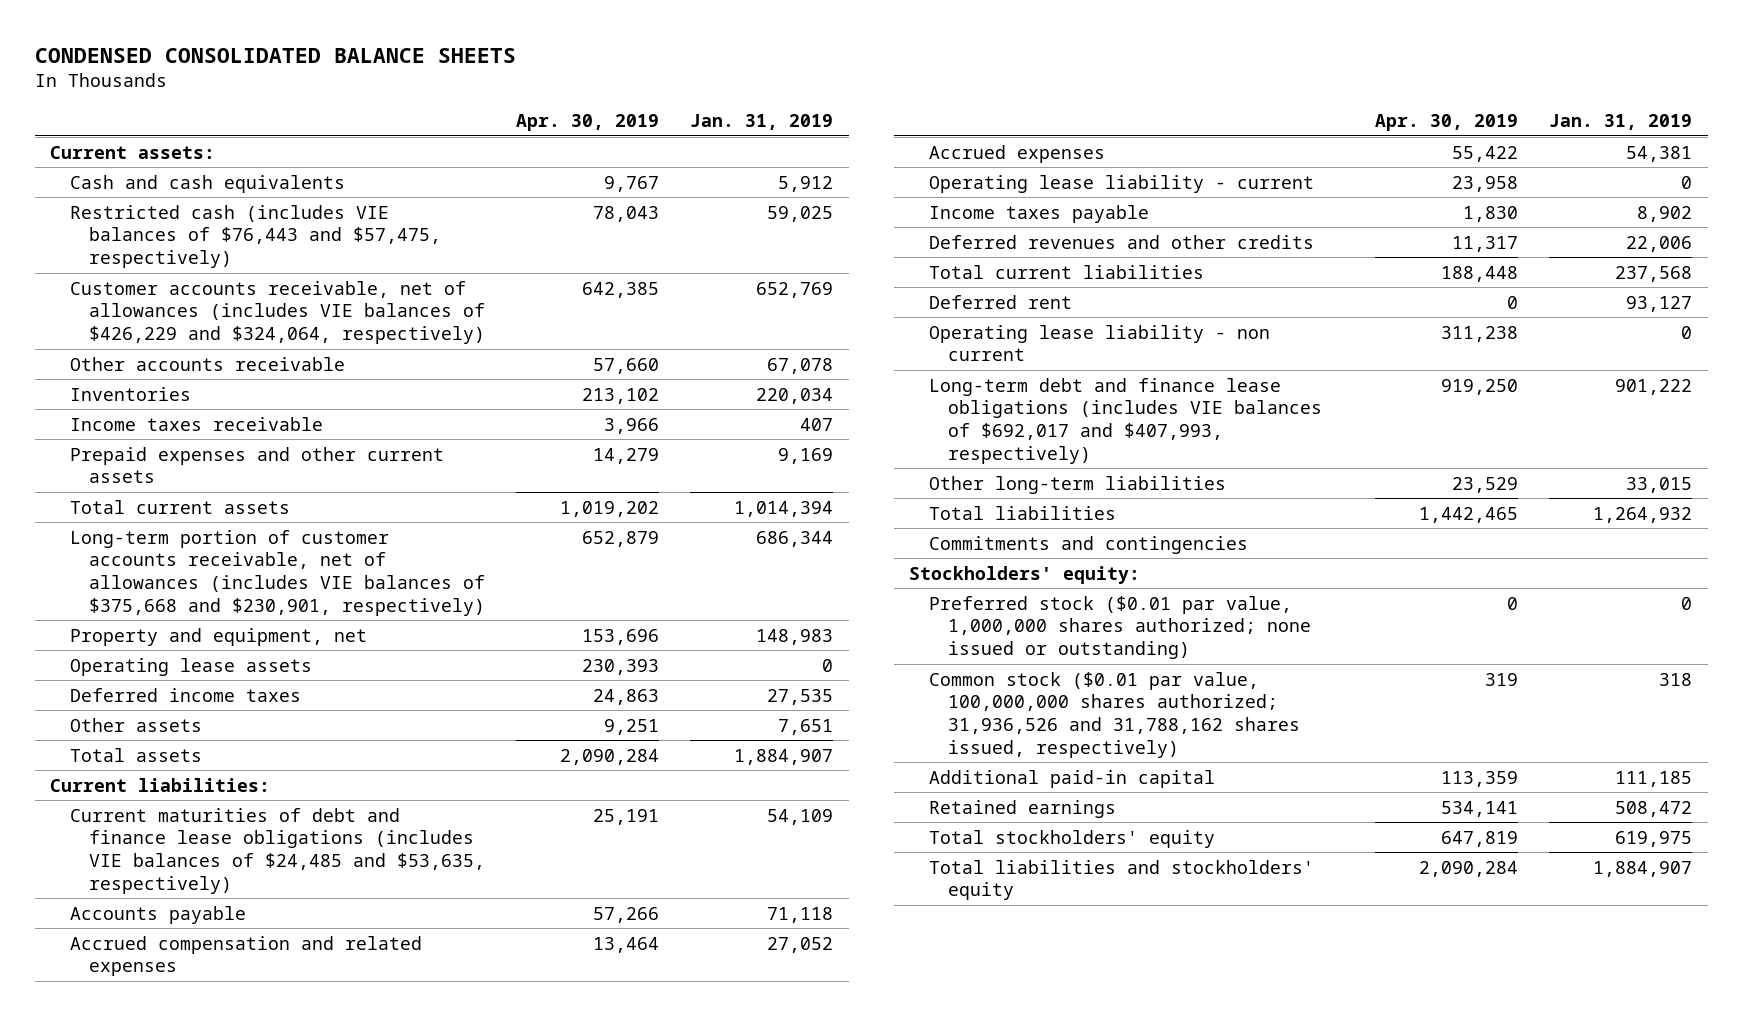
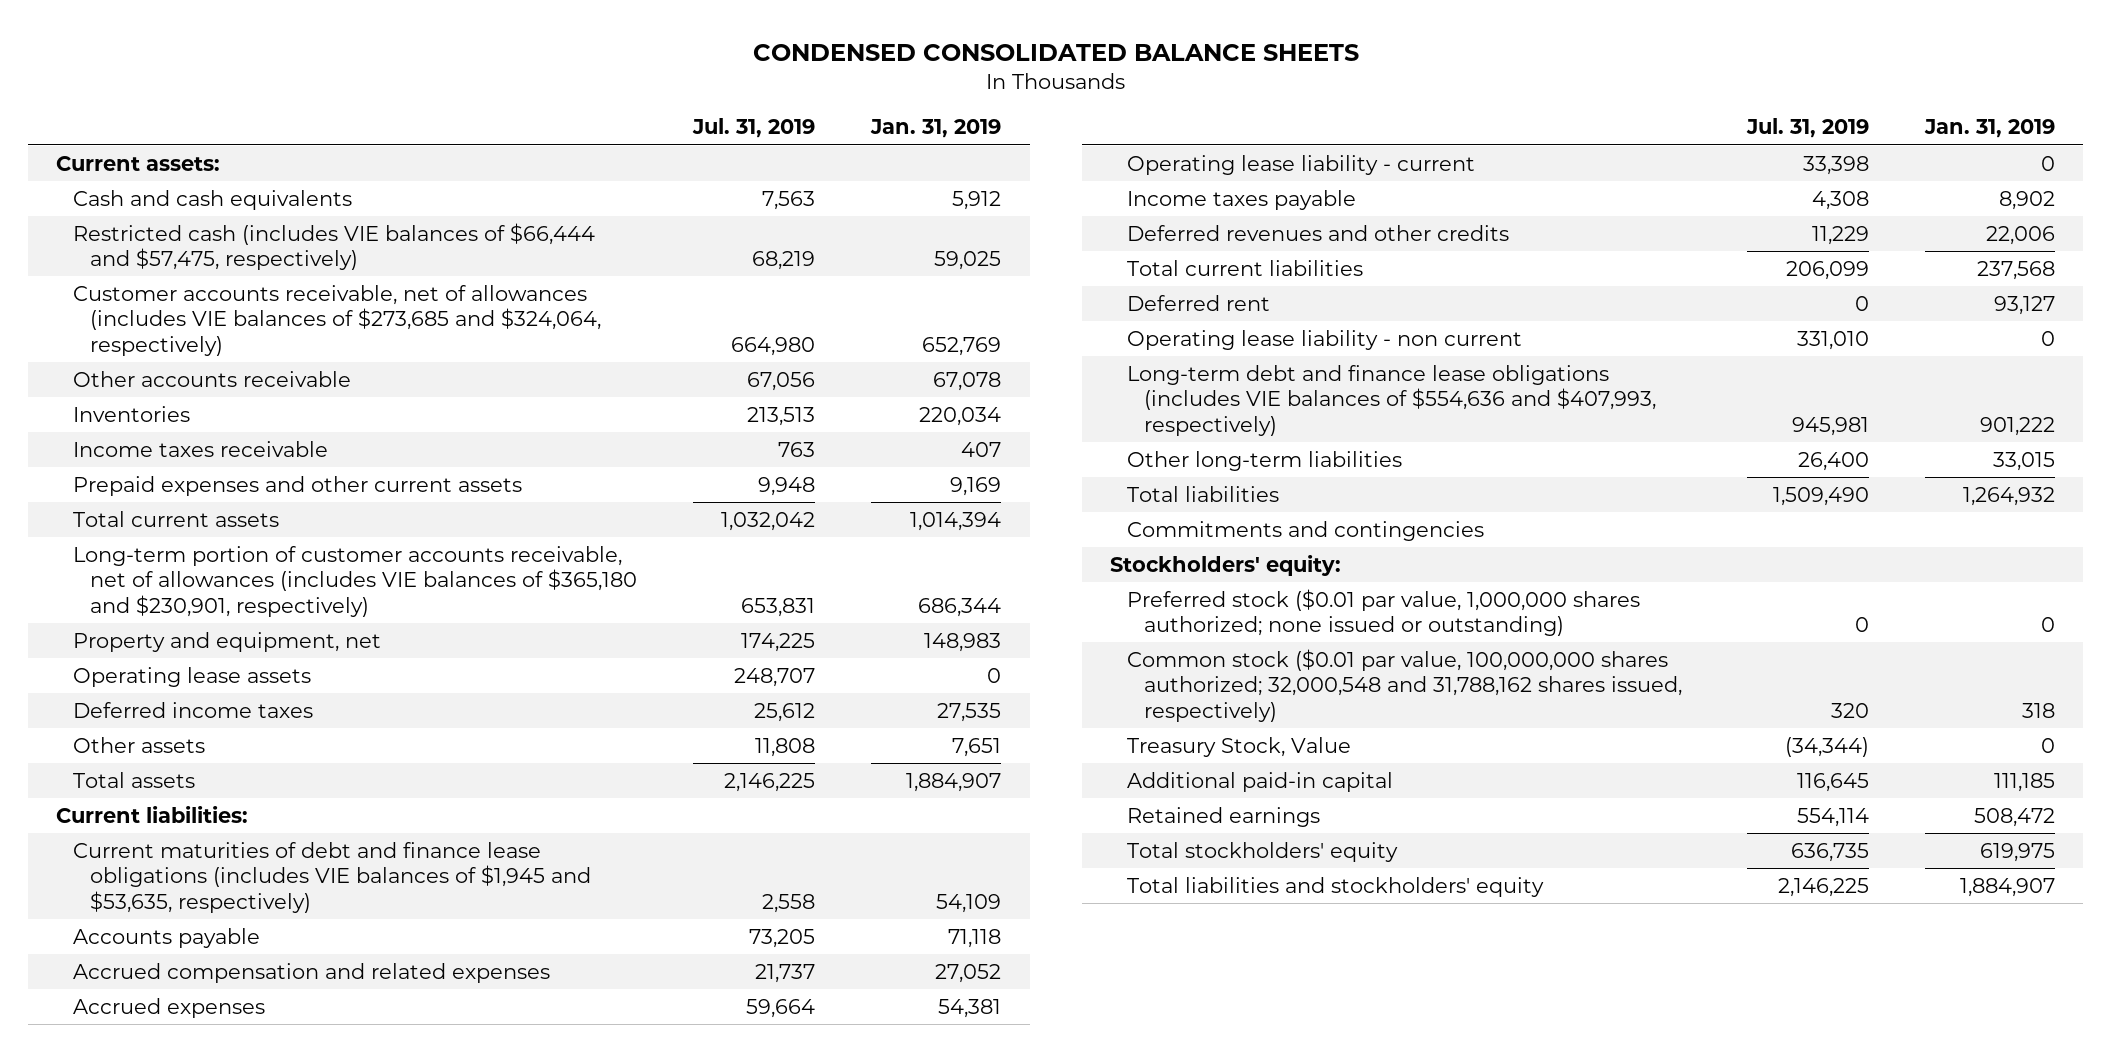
[516,114,660,132] Apr. 30, 2019 -> none
none -> [692,118,816,139] Jul. 31, 2019
[69,204,442,269] Restricted cash (includes VIE balances of $76,443 and $57,475, respectively) -> [73,222,596,271] Restricted cash (includes VIE balances of $66,444 and $57,475, respectively)
[69,280,486,345] Customer accounts receivable, net of allowances (includes VIE balances of $426,229 and $324,064, respectively) -> [73,284,602,356] Customer accounts receivable, net of allowances (includes VIE balances of $273,685 and $324,064, respectively)
[69,529,486,616] Long-term portion of customer accounts receivable, net of allowances (includes VIE balances of $375,668 and $230,901, respectively) -> [73,545,638,617] Long-term portion of customer accounts receivable, net of allowances (includes VIE balances of $365,180 and $230,901, respectively)
[69,807,486,894] Current maturities of debt and finance lease obligations (includes VIE balances of $24,485 and $53,635, respectively) -> [73,841,592,913] Current maturities of debt and finance lease obligations (includes VIE balances of $1,945 and $53,635, respectively)
[928,377,1323,464] Long-term debt and finance lease obligations (includes VIE balances of $692,017 and $407,993, respectively) -> [1126,364,1656,436] Long-term debt and finance lease obligations (includes VIE balances of $554,636 and $407,993, respectively)
[928,671,1301,758] Common stock ($0.01 par value, 100,000,000 shares authorized; 31,936,526 and 31,788,162 shares issued, respectively) -> [1126,648,1682,722] Common stock ($0.01 par value, 100,000,000 shares authorized; 32,000,548 and 31,788,162 shares issued, respectively)
none -> [1126,736,1351,757] Treasury Stock, Value

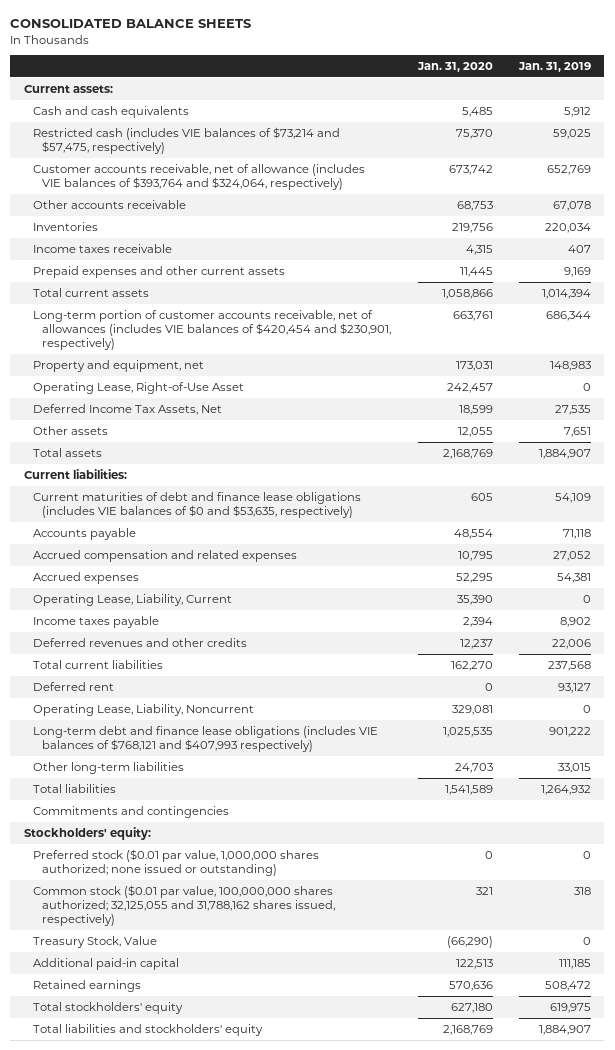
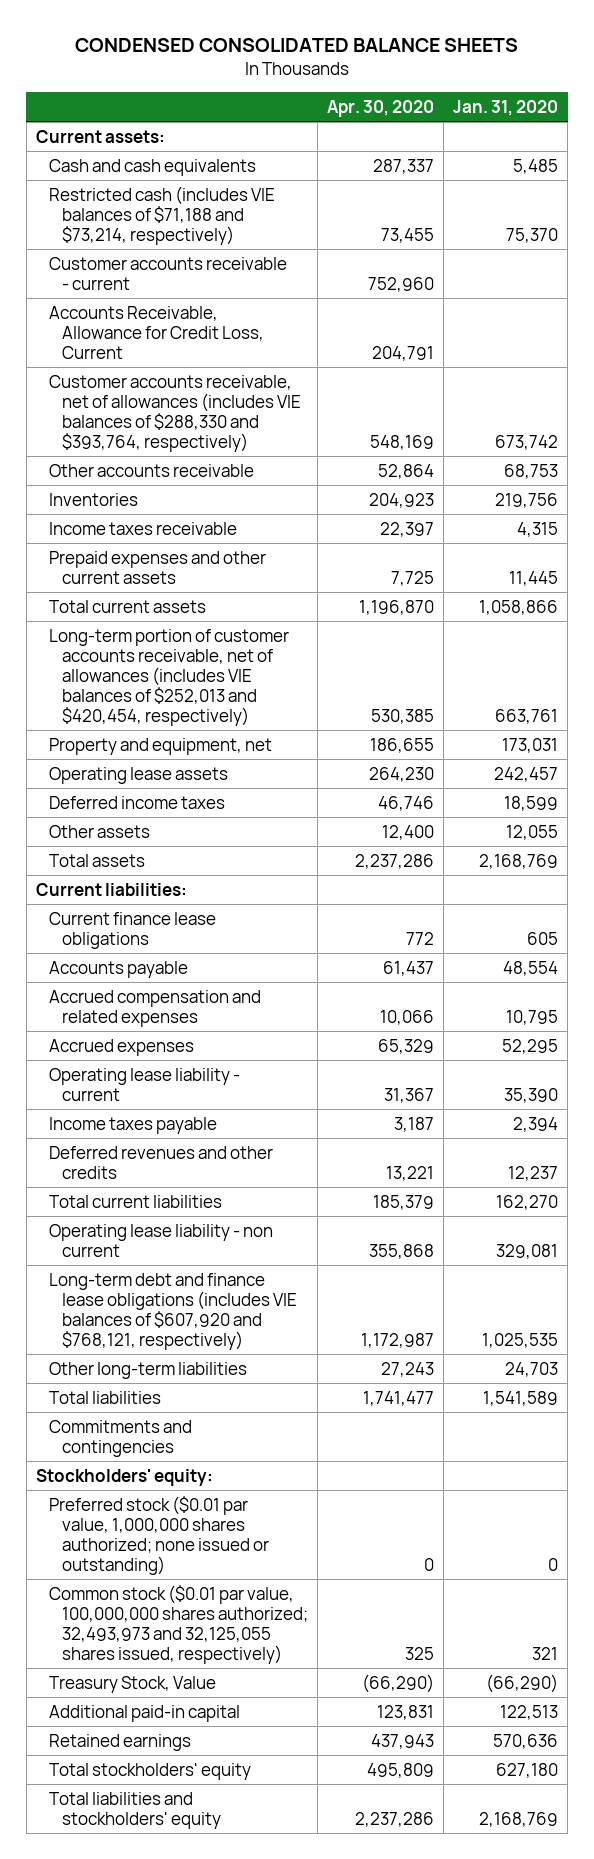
[10,19,252,29] CONSOLIDATED BALANCE SHEETS -> [74,38,518,53] CONDENSED CONSOLIDATED BALANCE SHEETS
[518,62,592,73] Jan. 31, 2019 -> none
none -> [327,99,435,117] Apr. 30, 2020
[32,126,340,154] Restricted cash (includes VIE balances of $73,214 and $57,475, respectively) -> [48,185,275,245] Restricted cash (includes VIE balances of $71,188 and $73,214, respectively)
none -> [48,256,287,290] Customer accounts receivable - current
none -> [48,305,264,359] Accounts Receivable, Allowance for Credit Loss, Current
[32,163,365,190] Customer accounts receivable, net of allowance (includes VIE balances of $393,764 and $324,064, respectively) -> [48,374,301,452] Customer accounts receivable, net of allowances (includes VIE balances of $288,330 and $393,764, respectively)
[32,309,392,351] Long-term portion of customer accounts receivable, net of allowances (includes VIE balances of $420,454 and $230,901, respectively) -> [48,628,289,726] Long-term portion of customer accounts receivable, net of allowances (includes VIE balances of $252,013 and $420,454, respectively)
[32,381,244,394] Operating Lease, Right-of-Use Asset -> [48,766,228,784] Operating lease assets
[32,403,222,415] Deferred Income Tax Assets, Net -> [48,795,225,809] Deferred income taxes
[32,491,361,518] Current maturities of debt and finance lease obligations (includes VIE balances of $0 and $53,635, respectively) -> [48,911,216,949] Current finance lease obligations
[32,593,232,606] Operating Lease, Liability, Current -> [48,1067,240,1101] Operating lease liability - current
[32,681,114,691] Deferred rent -> none
[32,703,254,716] Operating Lease, Liability, Noncurrent -> [48,1223,273,1257] Operating lease liability - non current
[32,725,378,752] Long-term debt and finance lease obligations (includes VIE balances of $768,121 and $407,993 respectively) -> [48,1272,297,1350] Long-term debt and finance lease obligations (includes VIE balances of $607,920 and $768,121, respectively)
[32,884,336,927] Common stock ($0.01 par value, 100,000,000 shares authorized; 32,125,055 and 31,788,162 shares issued, respectively) -> [48,1584,308,1664] Common stock ($0.01 par value, 100,000,000 shares authorized; 32,493,973 and 32,125,055 shares issued, respectively)

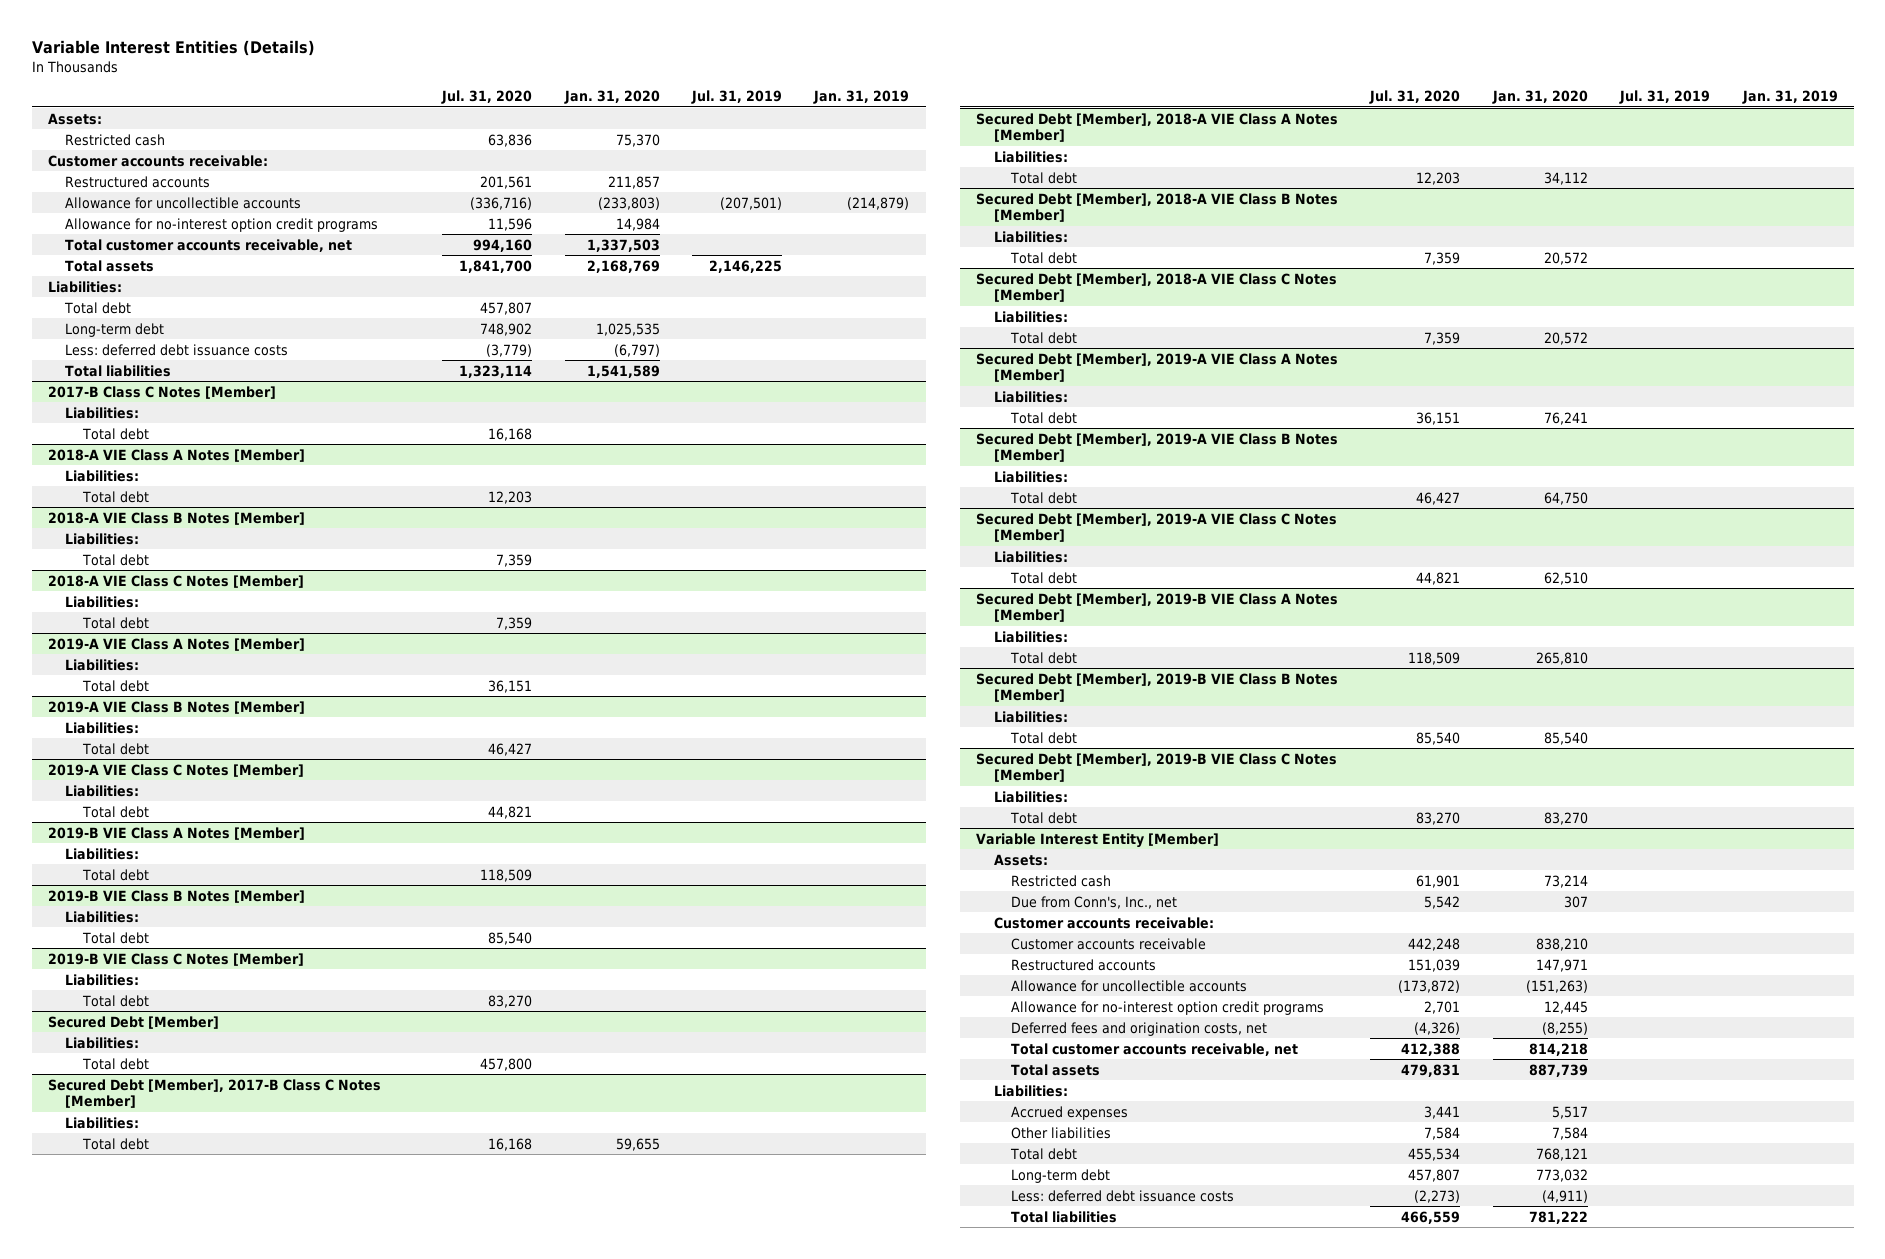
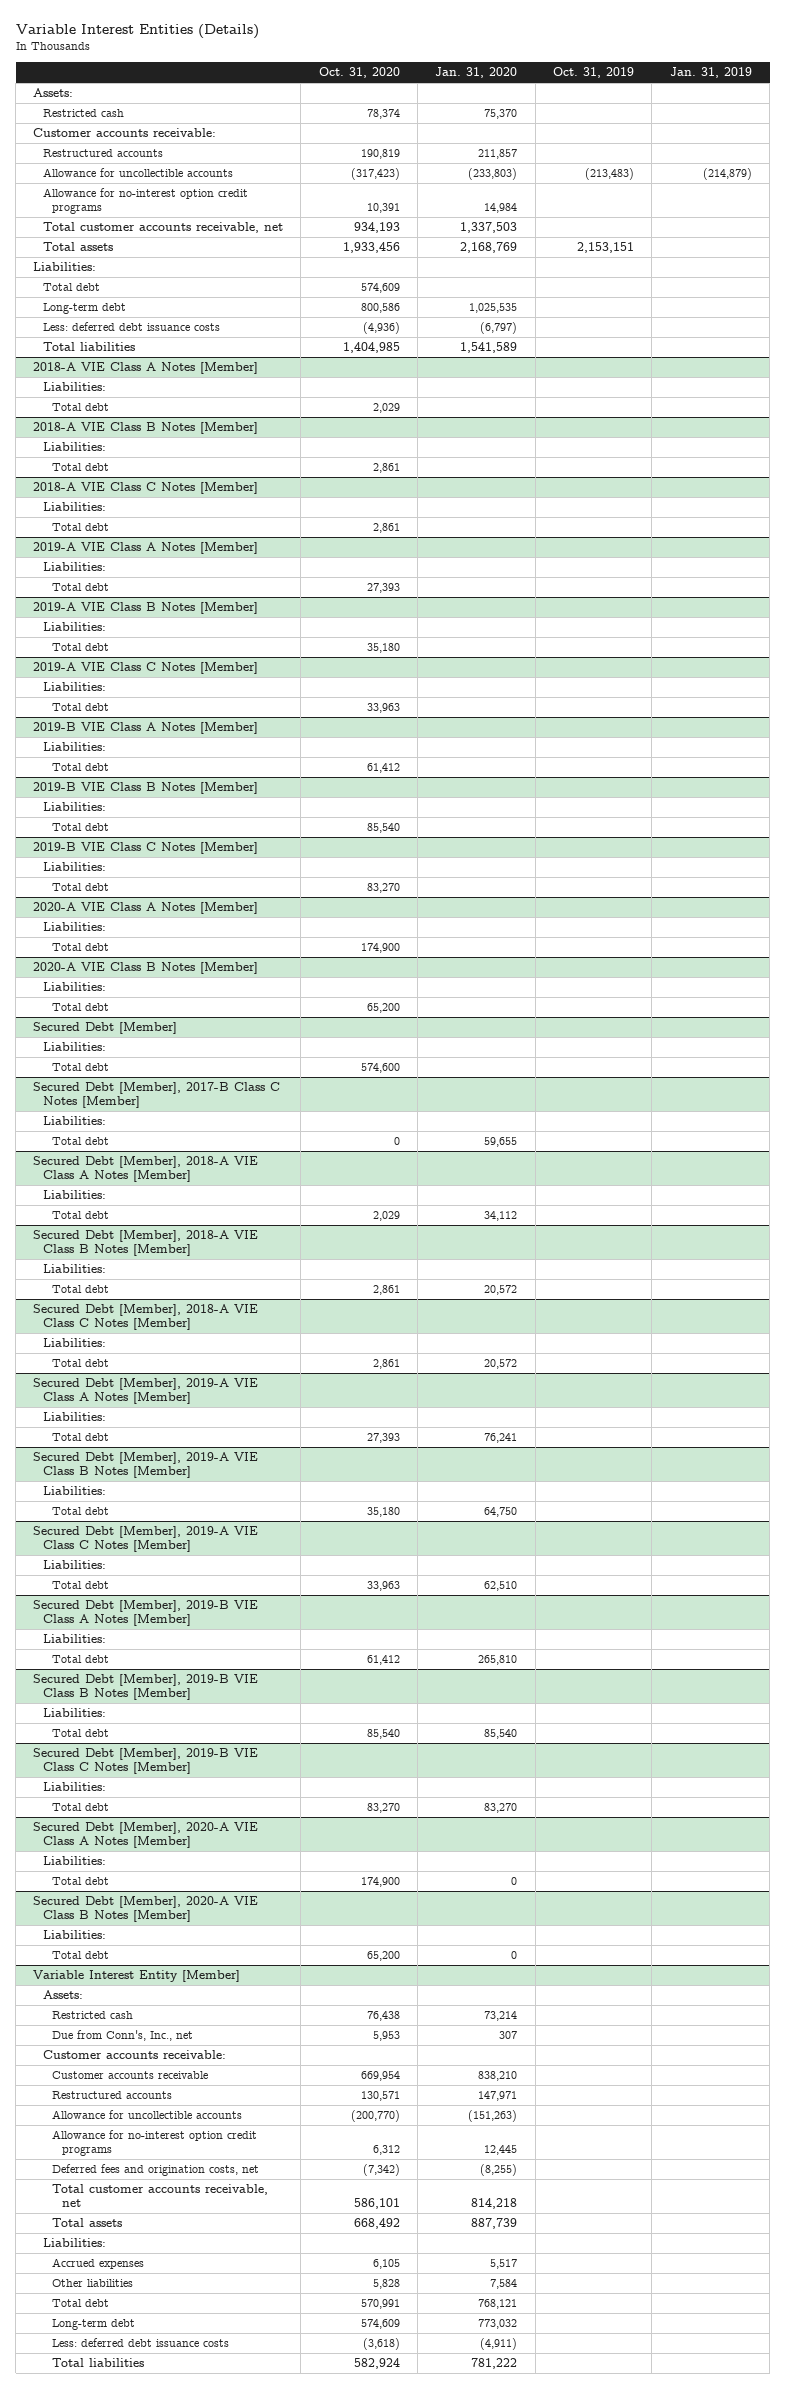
[441,89,533,104] Jul. 31, 2020 -> none
[691,89,783,104] Jul. 31, 2019 -> none
none -> [318,67,400,79] Oct. 31, 2020
none -> [553,67,635,79] Oct. 31, 2019
[47,385,276,399] 2017-B Class C Notes [Member] -> none
[65,406,140,419] Liabilities: -> none
[82,427,150,440] Total debt -> none
none -> [33,902,259,915] 2020-A VIE Class A Notes [Member]
none -> [42,922,106,932] Liabilities:
none -> [52,943,110,952] Total debt
none -> [33,962,259,975] 2020-A VIE Class B Notes [Member]
none -> [42,982,106,992] Liabilities:
none -> [52,1003,110,1012] Total debt
none -> [33,1822,259,1849] Secured Debt [Member], 2020-A VIE Class A Notes [Member]
none -> [42,1856,106,1866] Liabilities:
none -> [52,1877,110,1886] Total debt
none -> [33,1896,259,1923] Secured Debt [Member], 2020-A VIE Class B Notes [Member]
none -> [42,1930,106,1940] Liabilities:
none -> [52,1951,110,1960] Total debt

